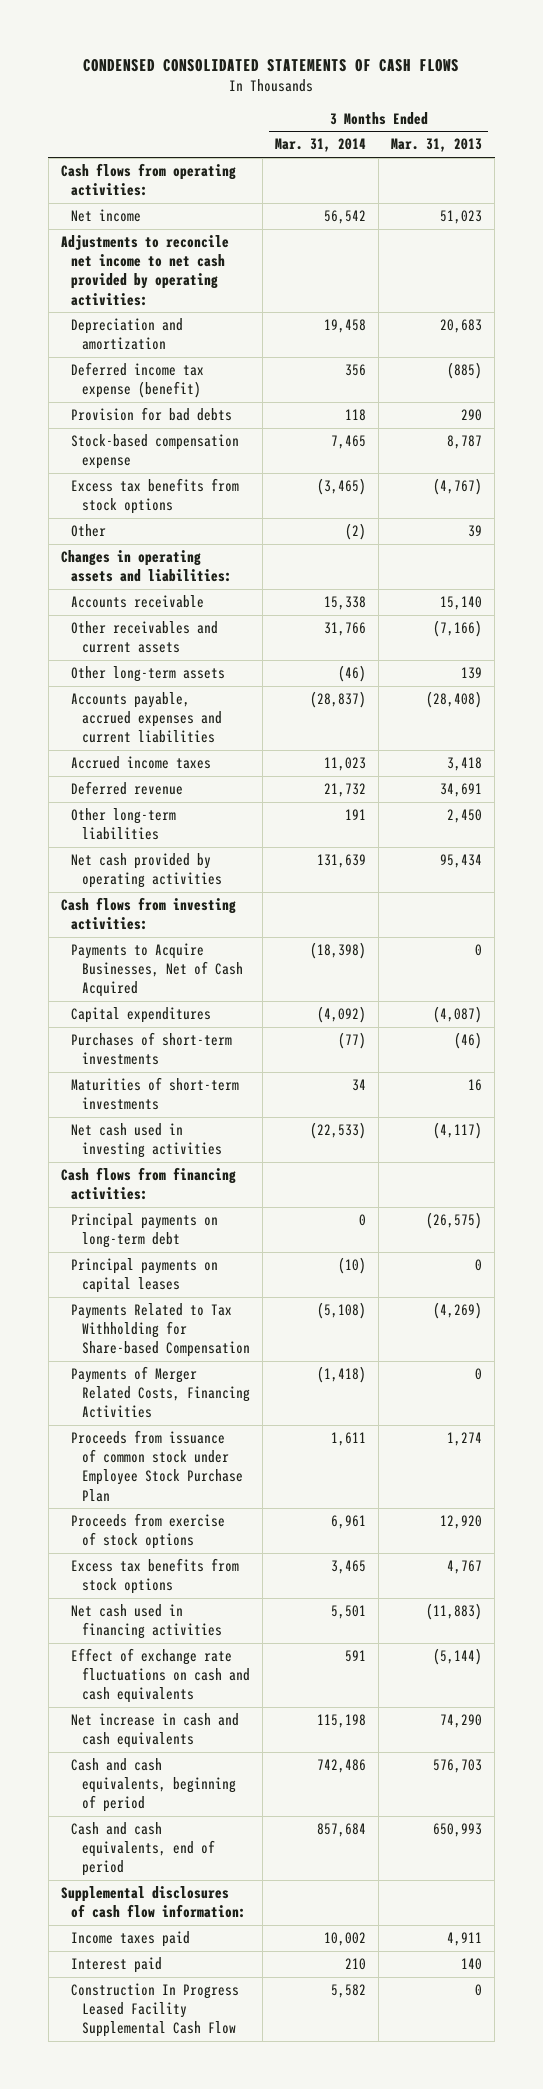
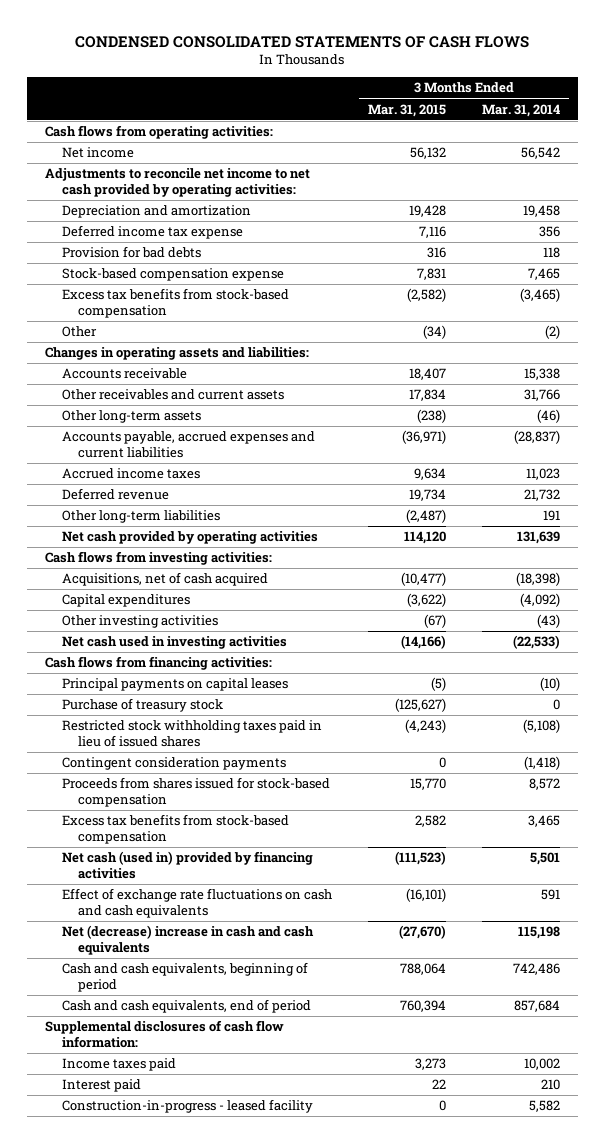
[391,138,483,153] Mar. 31, 2013 -> none
none -> [367,103,446,117] Mar. 31, 2015
[71,361,205,399] Deferred income tax expense (benefit) -> [61,225,243,240] Deferred income tax expense
[71,477,240,515] Excess tax benefits from stock options -> [61,288,289,318] Excess tax benefits from stock-based compensation
[71,942,243,998] Payments to Acquire Businesses, Net of Cash Acquired -> [61,572,268,587] Acquisitions, net of cash acquired
[71,1031,233,1066] Purchases of short-term investments -> none
[71,1076,240,1111] Maturities of short-term investments -> none
none -> [61,615,218,629] Other investing activities
[71,1212,219,1249] Principal payments on long-term debt -> none
[71,1429,243,1502] Proceeds from issuance of common stock under Employee Stock Purchase Plan -> none
[71,1512,226,1550] Proceeds from exercise of stock options -> none
none -> [61,698,223,713] Purchase of treasury stock
[71,1302,250,1358] Payments Related to Tax Withholding for Share-based Compensation -> [61,720,322,747] Restricted stock withholding taxes paid in lieu of issued shares
[71,1365,250,1419] Payments of Merger Related Costs, Financing Activities -> [61,757,286,771] Contingent consideration payments
none -> [61,777,330,807] Proceeds from shares issued for stock-based compensation
[71,1557,240,1595] Excess tax benefits from stock options -> [61,814,289,844] Excess tax benefits from stock-based compensation
[71,1603,222,1640] Net cash used in financing activities -> [61,851,313,879] Net cash (used in) provided by financing activities
[71,1712,240,1749] Net increase in cash and cash equivalents -> [61,925,314,955] Net (decrease) increase in cash and cash equivalents
[71,1982,240,2038] Construction In Progress Leased Facility Supplemental Cash Flow -> [61,1099,313,1114] Construction-in-progress - leased facility

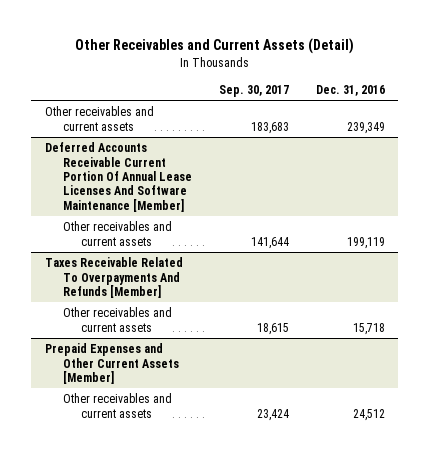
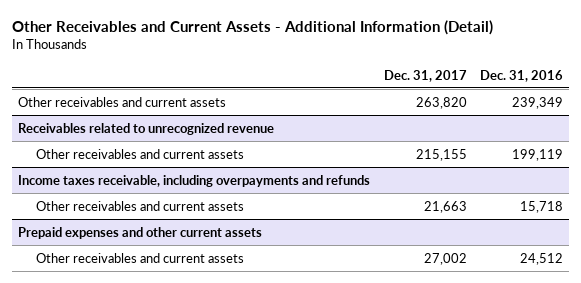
[74,38,354,55] Other Receivables and Current Assets (Detail) -> [11,19,493,35] Other Receivables and Current Assets - Additional Information (Detail)
[218,84,289,97] Sep. 30, 2017 -> none
none -> [383,69,467,82] Dec. 31, 2017
[44,142,192,212] Deferred Accounts Receivable Current Portion Of Annual Lease Licenses And Software Maintenance [Member] -> [18,122,275,135] Receivables related to unrecognized revenue
[44,257,183,298] Taxes Receivable Related To Overpayments And Refunds [Member] -> [18,174,371,187] Income taxes receivable, including overpayments and refunds
[44,343,179,384] Prepaid Expenses and Other Current Assets [Member] -> [18,226,263,239] Prepaid expenses and other current assets

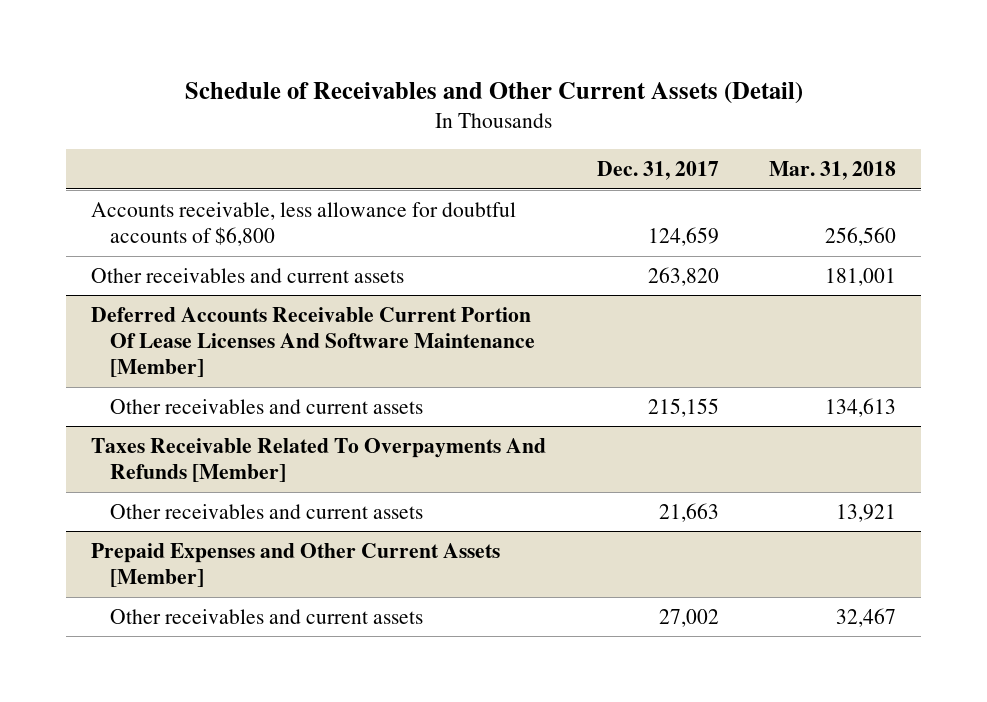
[11,19,493,35] Other Receivables and Current Assets - Additional Information (Detail) -> [184,82,803,105] Schedule of Receivables and Other Current Assets (Detail)
[479,69,563,82] Dec. 31, 2016 -> none
none -> [769,161,897,181] Mar. 31, 2018
none -> [91,201,517,247] Accounts receivable, less allowance for doubtful accounts of $6,800
[18,122,275,135] Receivables related to unrecognized revenue -> [91,306,536,378] Deferred Accounts Receivable Current Portion Of Lease Licenses And Software Maintenance [Member]
[18,174,371,187] Income taxes receivable, including overpayments and refunds -> [91,437,547,483] Taxes Receivable Related To Overpayments And Refunds [Member]
[18,226,263,239] Prepaid expenses and other current assets -> [91,542,501,588] Prepaid Expenses and Other Current Assets [Member]

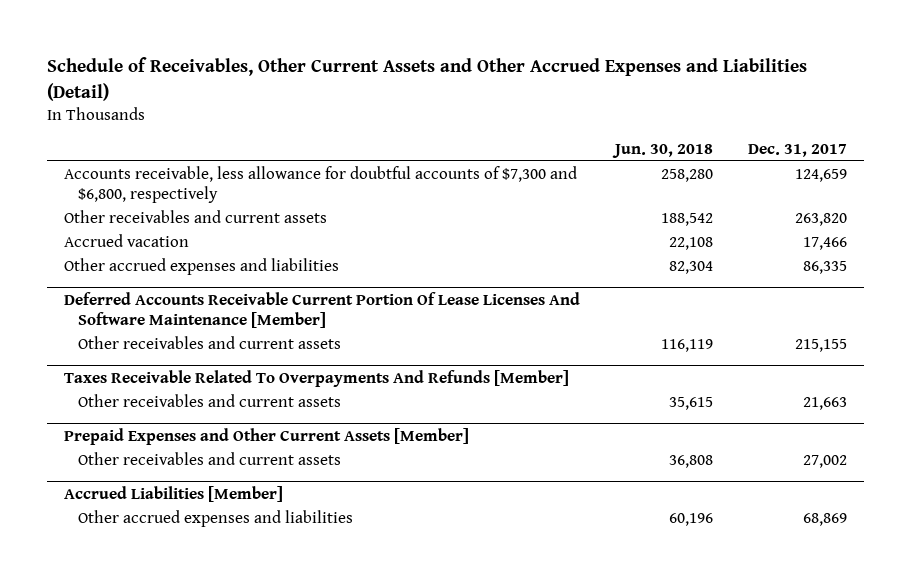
[184,82,803,105] Schedule of Receivables and Other Current Assets (Detail) -> [46,57,807,101] Schedule of Receivables, Other Current Assets and Other Accrued Expenses and Liabilities (Detail)
[769,161,897,181] Mar. 31, 2018 -> none
none -> [611,143,713,158] Jun. 30, 2018
[91,201,517,247] Accounts receivable, less allowance for doubtful accounts of $6,800 -> [64,166,578,203] Accounts receivable, less allowance for doubtful accounts of $7,300 and $6,800, respectively
none -> [64,234,190,248] Accrued vacation
none -> [64,258,340,276] Other accrued expenses and liabilities
none -> [64,486,284,503] Accrued Liabilities [Member]
none -> [78,510,354,528] Other accrued expenses and liabilities

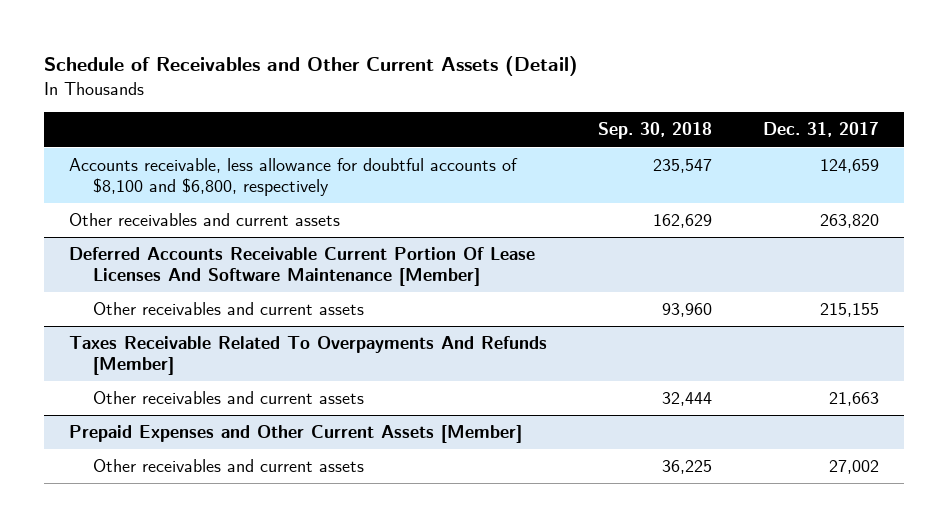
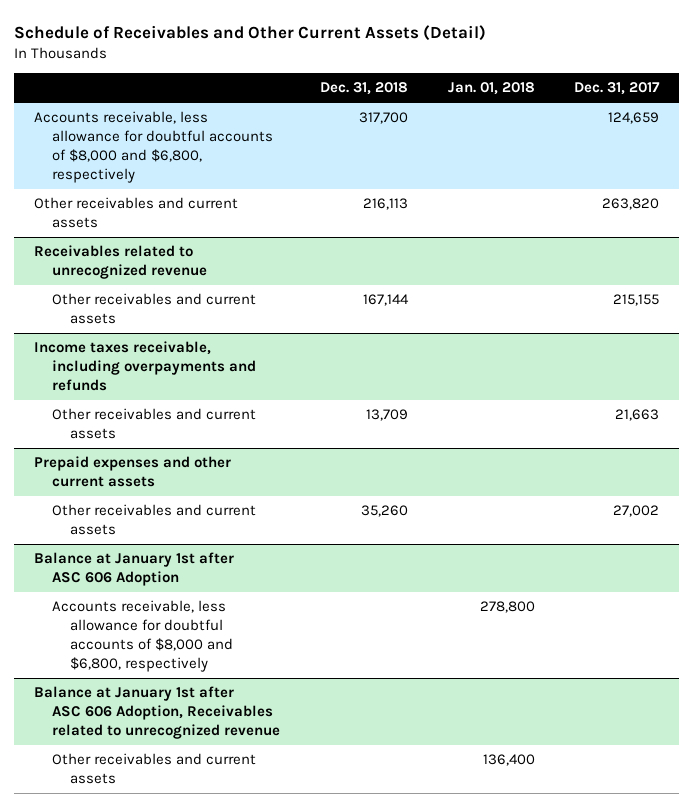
[598,122,713,140] Sep. 30, 2018 -> none
none -> [320,82,409,96] Dec. 31, 2018
none -> [447,82,535,96] Jan. 01, 2018
[69,158,519,196] Accounts receivable, less allowance for doubtful accounts of $8,100 and $6,800, respectively -> [34,111,274,183] Accounts receivable, less allowance for doubtful accounts of $8,000 and $6,800, respectively
[69,247,536,286] Deferred Accounts Receivable Current Portion Of Lease Licenses And Software Maintenance [Member] -> [34,245,208,280] Receivables related to unrecognized revenue
[69,336,548,375] Taxes Receivable Related To Overpayments And Refunds [Member] -> [34,341,257,392] Income taxes receivable, including overpayments and refunds
[69,425,523,444] Prepaid Expenses and Other Current Assets [Member] -> [34,456,232,488] Prepaid expenses and other current assets
none -> [34,552,235,587] Balance at January 1st after ASC 606 Adoption
none -> [52,600,234,672] Accounts receivable, less allowance for doubtful accounts of $8,000 and $6,800, respectively
none -> [34,686,281,740] Balance at January 1st after ASC 606 Adoption, Receivables related to unrecognized revenue
none -> [52,753,257,785] Other receivables and current assets

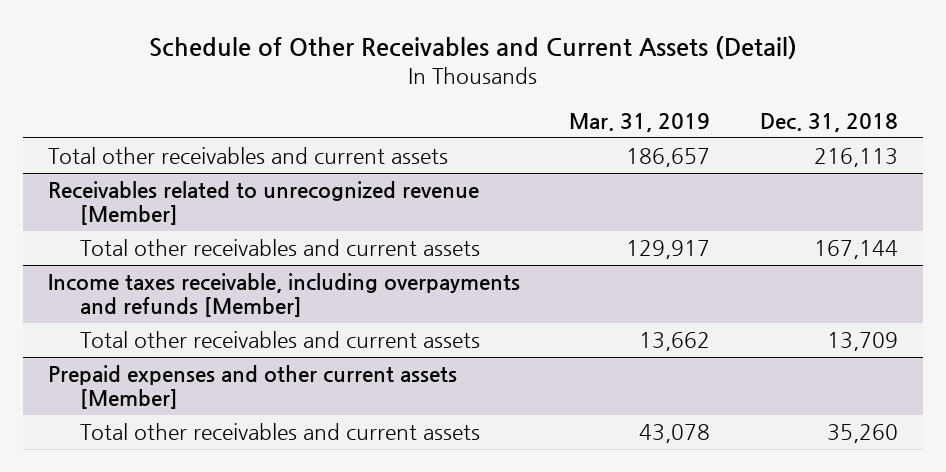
[14,24,487,41] Schedule of Receivables and Other Current Assets (Detail) -> [148,35,797,59] Schedule of Other Receivables and Current Assets (Detail)
[447,82,535,96] Jan. 01, 2018 -> none
[574,82,661,96] Dec. 31, 2017 -> none
none -> [569,112,711,132] Mar. 31, 2019
[34,111,274,183] Accounts receivable, less allowance for doubtful accounts of $8,000 and $6,800, respectively -> none
[34,552,235,587] Balance at January 1st after ASC 606 Adoption -> none
[52,600,234,672] Accounts receivable, less allowance for doubtful accounts of $8,000 and $6,800, respectively -> none
[34,686,281,740] Balance at January 1st after ASC 606 Adoption, Receivables related to unrecognized revenue -> none
[52,753,257,785] Other receivables and current assets -> none
[34,197,239,229] Other receivables and current assets -> [47,147,448,165] Total other receivables and current assets
[34,245,208,280] Receivables related to unrecognized revenue -> [47,181,479,226] Receivables related to unrecognized revenue [Member]
[52,293,257,325] Other receivables and current assets -> [79,239,480,257] Total other receivables and current assets
[34,341,257,392] Income taxes receivable, including overpayments and refunds -> [47,273,520,318] Income taxes receivable, including overpayments and refunds [Member]
[52,408,257,440] Other receivables and current assets -> [79,331,480,349] Total other receivables and current assets
[34,456,232,488] Prepaid expenses and other current assets -> [47,365,457,410] Prepaid expenses and other current assets [Member]
[52,504,257,536] Other receivables and current assets -> [79,423,480,441] Total other receivables and current assets

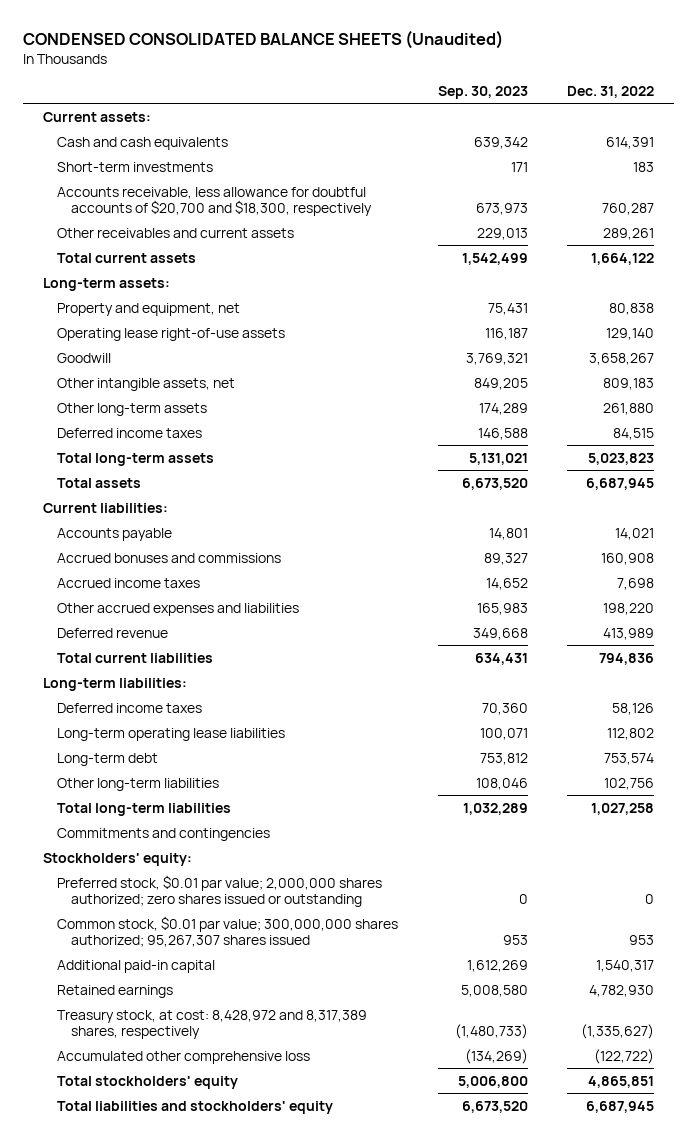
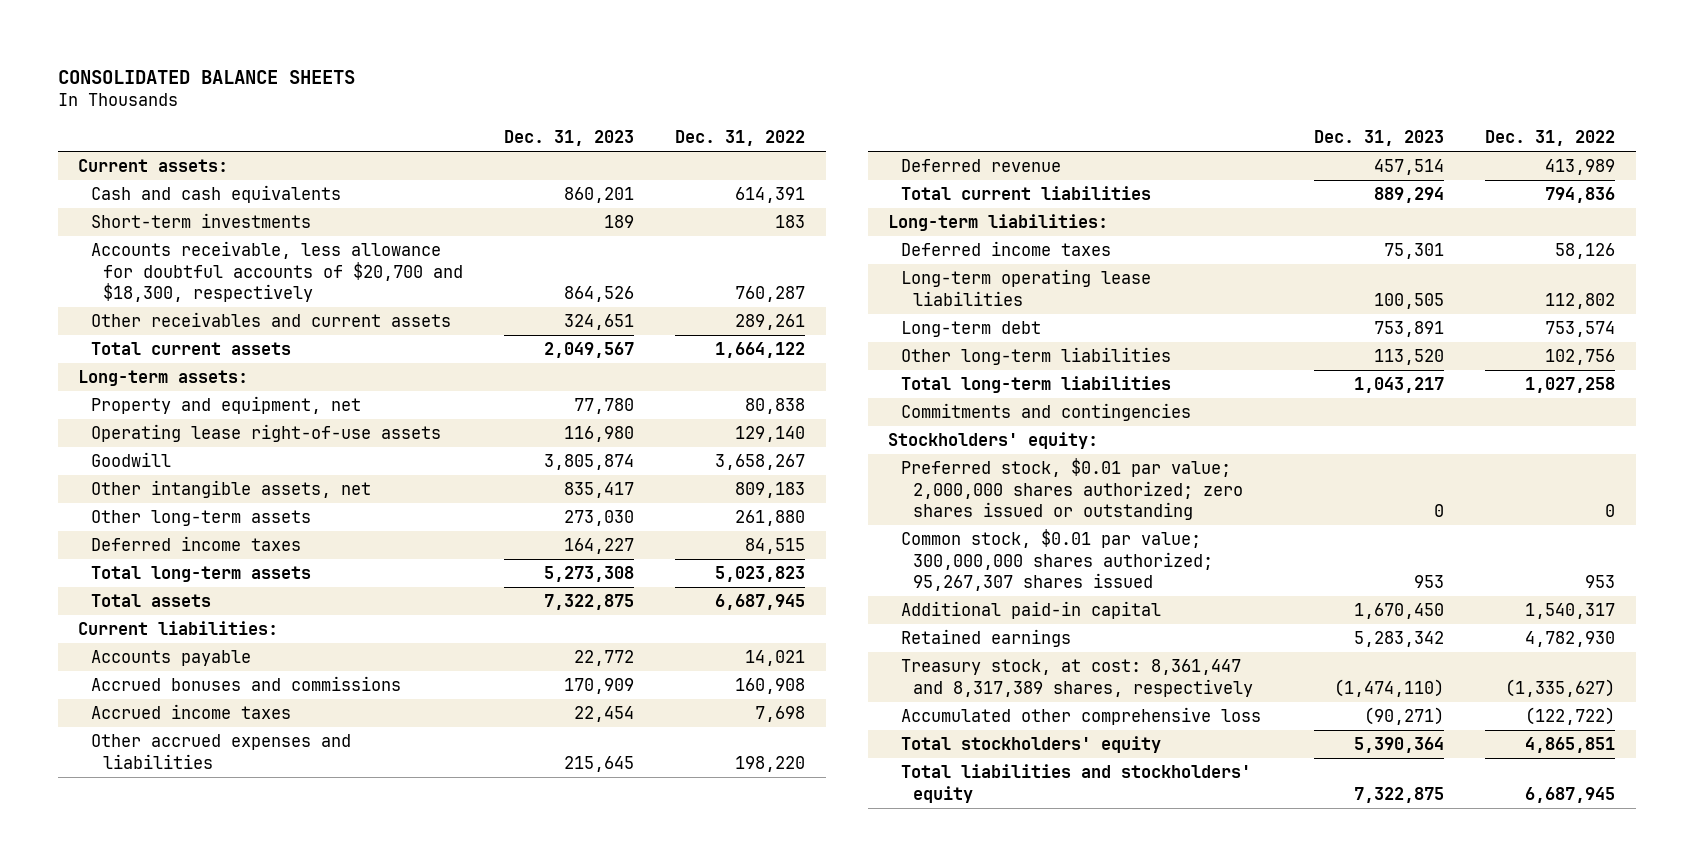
[22,29,503,49] CONDENSED CONSOLIDATED BALANCE SHEETS (Unaudited) -> [57,69,355,84] CONSOLIDATED BALANCE SHEETS
[437,85,528,99] Sep. 30, 2023 -> none
none -> [504,130,635,147] Dec. 31, 2023
[56,1009,367,1039] Treasury stock, at cost: 8,428,972 and 8,317,389 shares, respectively -> [900,659,1254,697] Treasury stock, at cost: 8,361,447 and 8,317,389 shares, respectively

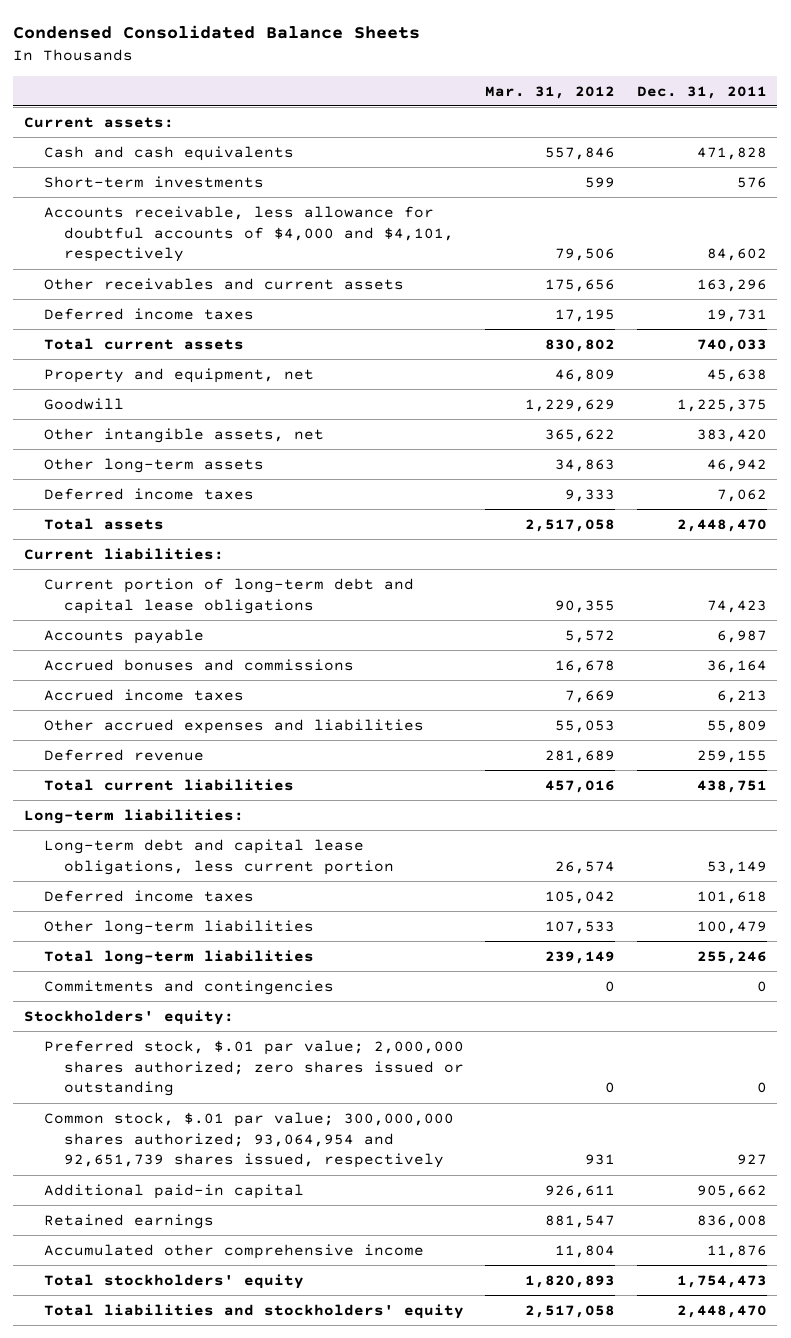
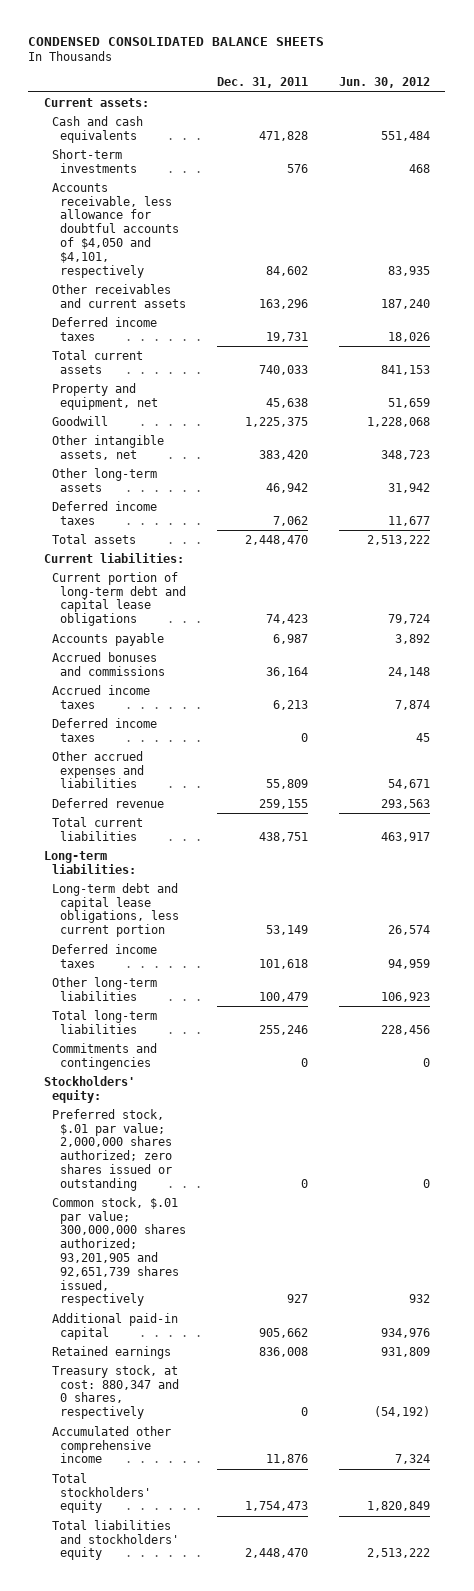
[13,25,421,40] Condensed Consolidated Balance Sheets -> [28,36,325,46] CONDENSED CONSOLIDATED BALANCE SHEETS
[485,85,616,99] Mar. 31, 2012 -> none
none -> [338,77,430,89] Jun. 30, 2012
[43,205,454,263] Accounts receivable, less allowance for doubtful accounts of $4,000 and $4,101, respectively -> [51,182,180,278] Accounts receivable, less allowance for doubtful accounts of $4,050 and $4,101, respectively
none -> [51,717,157,742] Deferred income taxes
[43,1111,454,1169] Common stock, $.01 par value; 300,000,000 shares authorized; 93,064,954 and 92,651,739 shares issued, respectively -> [51,1196,187,1307] Common stock, $.01 par value; 300,000,000 shares authorized; 93,201,905 and 92,651,739 shares issued, respectively
none -> [51,1364,180,1420] Treasury stock, at cost: 880,347 and 0 shares, respectively

